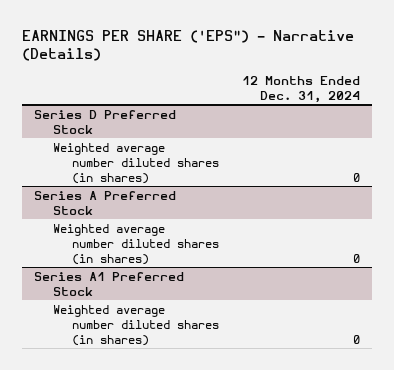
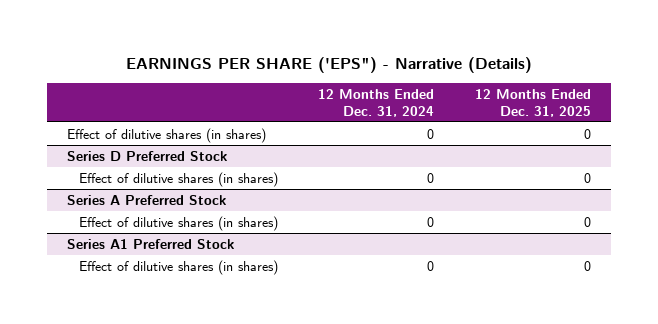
none -> [474,88,591,117] 12 Months Ended Dec. 31, 2025
none -> [67,127,267,143] Effect of dilutive shares (in shares)
[52,142,219,184] Weighted average number diluted shares (in shares) -> [78,171,278,187] Effect of dilutive shares (in shares)
[52,223,219,265] Weighted average number diluted shares (in shares) -> [78,215,278,231] Effect of dilutive shares (in shares)
[52,304,219,346] Weighted average number diluted shares (in shares) -> [78,259,278,275] Effect of dilutive shares (in shares)

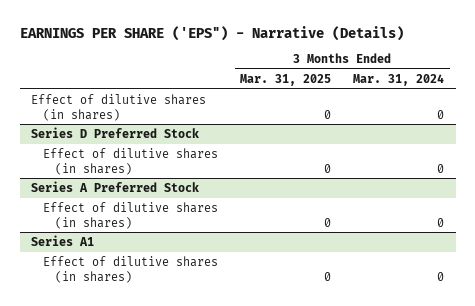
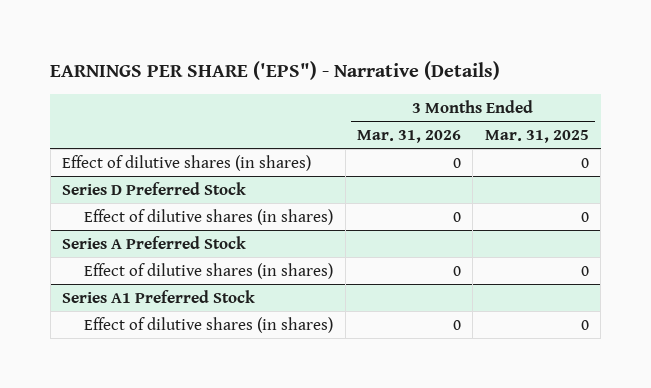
[353,73,445,86] Mar. 31, 2024 -> none
none -> [357,130,462,144] Mar. 31, 2026
[30,234,94,246] Series A1 -> [62,289,256,303] Series A1 Preferred Stock

